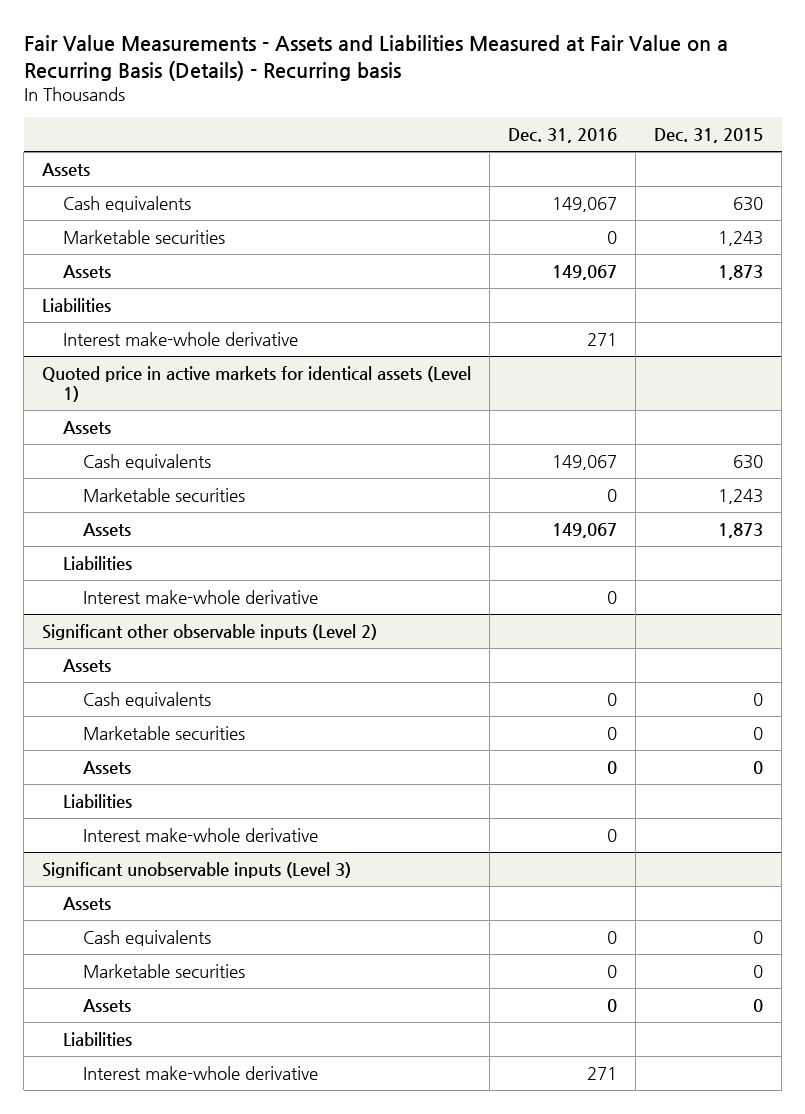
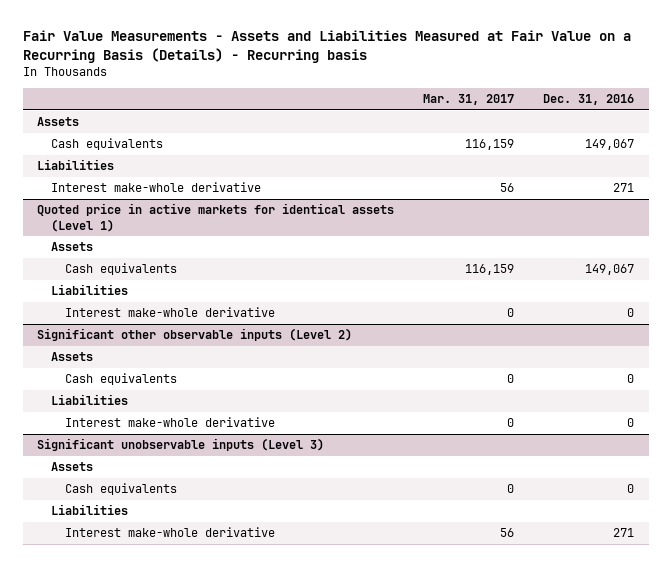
[654,128,764,144] Dec. 31, 2015 -> none
none -> [423,93,515,105] Mar. 31, 2017
[62,229,225,244] Marketable securities -> none
[62,264,111,278] Assets -> none
[82,487,245,502] Marketable securities -> none
[82,522,131,536] Assets -> none
[82,725,245,740] Marketable securities -> none
[82,760,131,774] Assets -> none
[82,963,245,978] Marketable securities -> none
[82,998,131,1012] Assets -> none

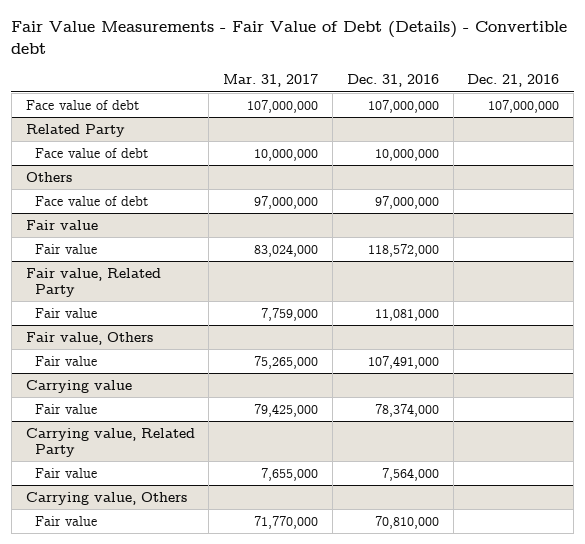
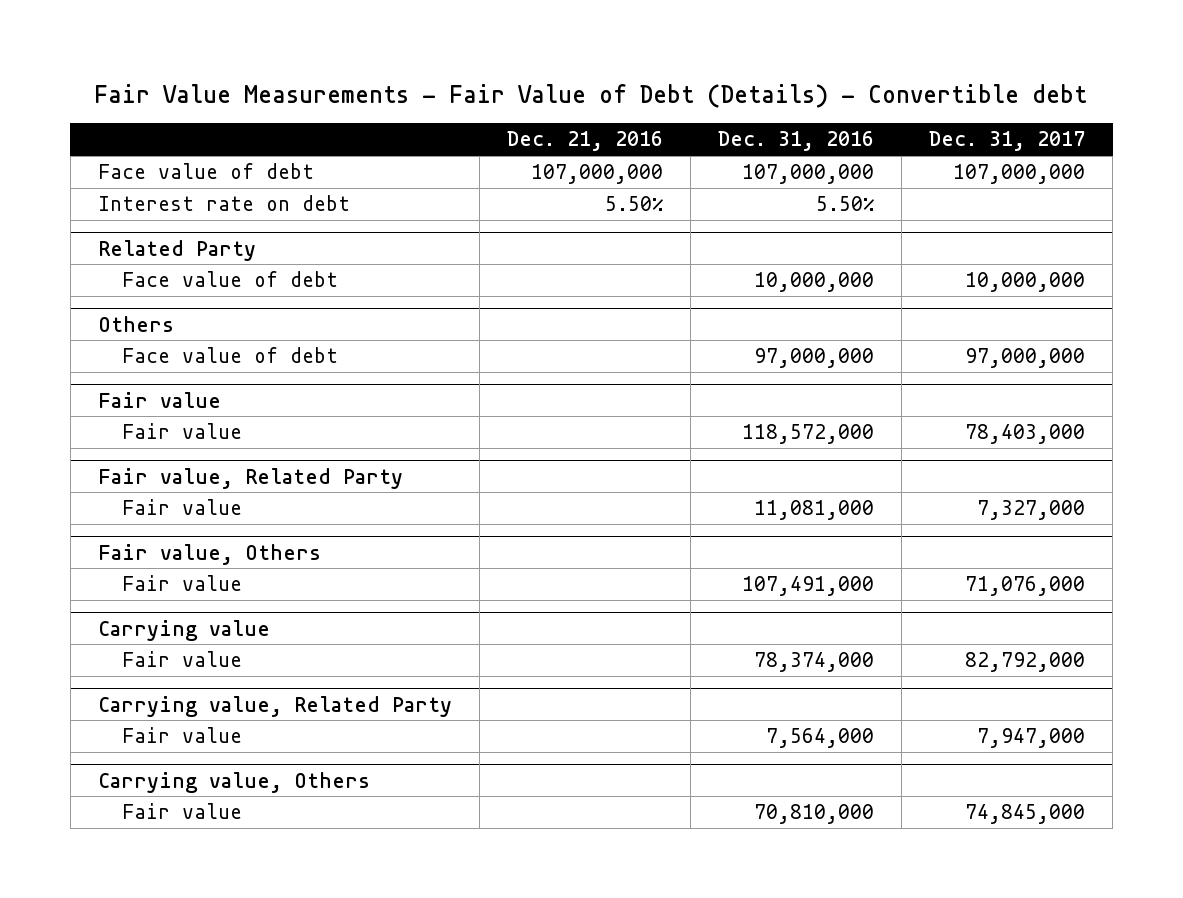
[223,74,319,88] Mar. 31, 2017 -> none
none -> [929,131,1086,152] Dec. 31, 2017
none -> [97,195,350,212] Interest rate on debt

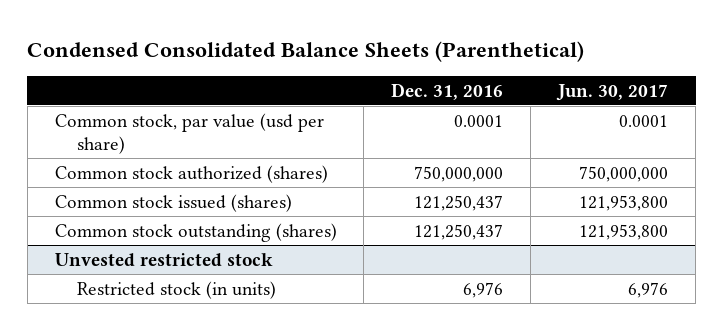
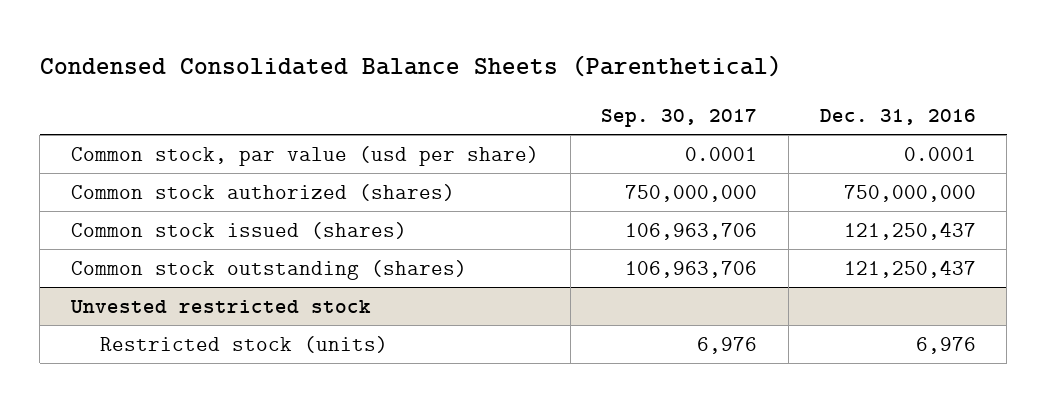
[556,83,669,101] Jun. 30, 2017 -> none
none -> [601,108,758,127] Sep. 30, 2017
[76,280,276,299] Restricted stock (in units) -> [100,335,389,353] Restricted stock (units)

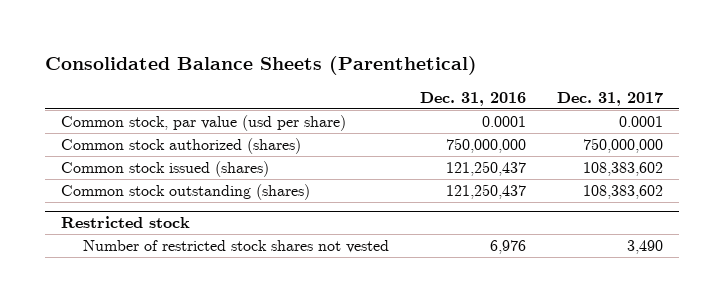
[39,54,782,77] Condensed Consolidated Balance Sheets (Parenthetical) -> [45,55,478,75] Consolidated Balance Sheets (Parenthetical)
[601,108,758,127] Sep. 30, 2017 -> none
none -> [557,91,664,106] Dec. 31, 2017
[69,299,371,313] Unvested restricted stock -> [60,216,190,229] Restricted stock
[100,335,389,353] Restricted stock (units) -> [83,239,390,253] Number of restricted stock shares not vested

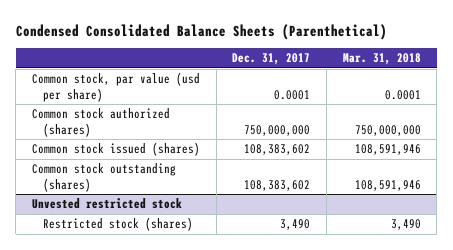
[45,55,478,75] Consolidated Balance Sheets (Parenthetical) -> [15,23,387,40] Condensed Consolidated Balance Sheets (Parenthetical)
[420,91,527,106] Dec. 31, 2016 -> none
none -> [342,53,421,66] Mar. 31, 2018
[60,216,190,229] Restricted stock -> [32,198,183,210] Unvested restricted stock
[83,239,390,253] Number of restricted stock shares not vested -> [43,217,194,232] Restricted stock (shares)

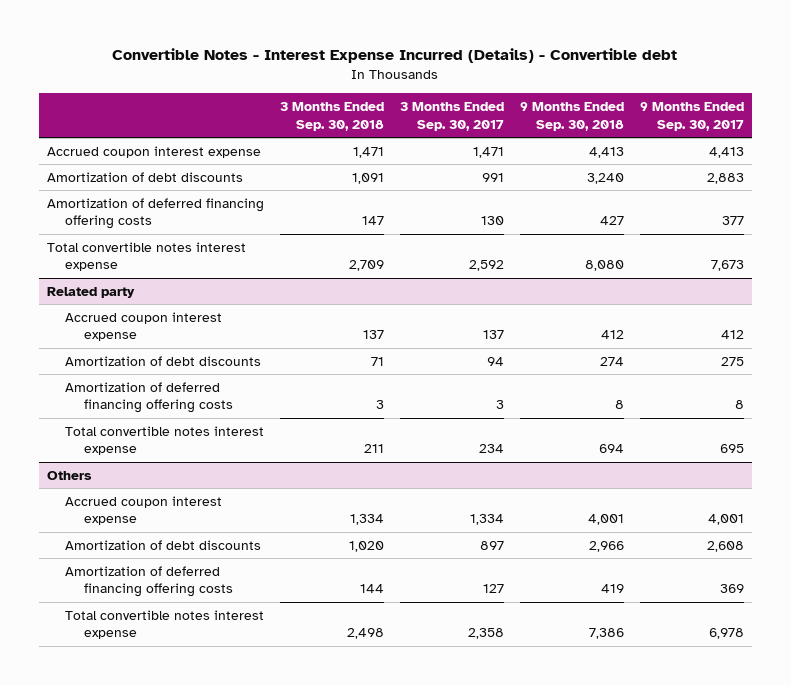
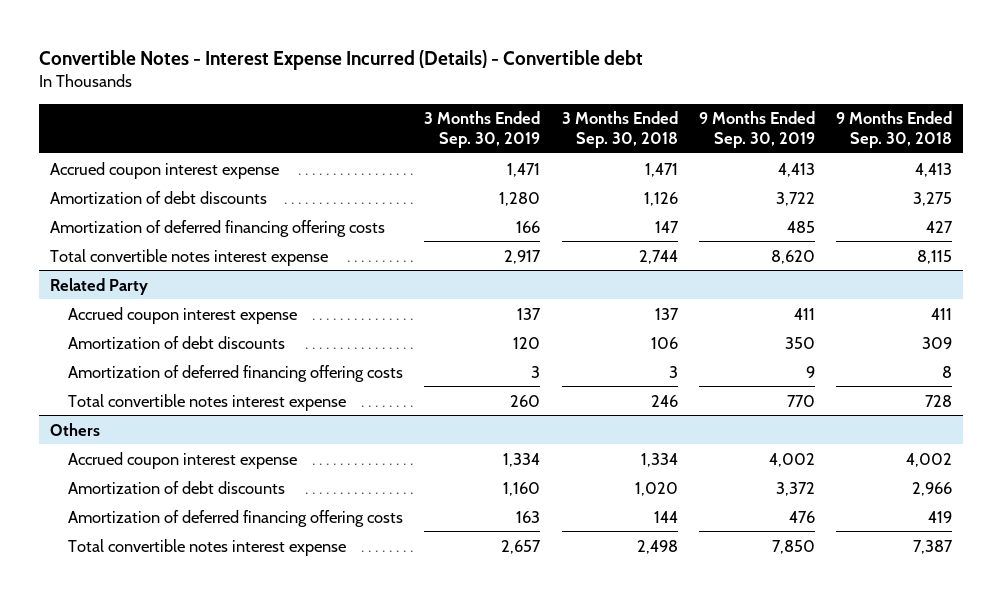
[400,102,505,131] 3 Months Ended Sep. 30, 2017 -> none
[639,102,744,131] 9 Months Ended Sep. 30, 2017 -> none
none -> [424,111,541,148] 3 Months Ended Sep. 30, 2019
none -> [698,111,815,148] 9 Months Ended Sep. 30, 2019
[352,172,385,184] 1,091 -> [643,191,678,206] 1,126
[587,172,625,184] 3,240 -> [913,191,953,206] 3,275
[349,260,385,272] 2,709 -> [638,249,678,264] 2,744
[585,260,625,272] 8,080 -> [917,249,953,264] 8,115
[46,286,135,298] Related party -> [49,277,148,295] Related Party
[601,330,625,340] 412 -> [931,307,953,320] 411
[371,356,385,366] 71 -> [650,336,678,349] 106
[600,356,625,366] 274 -> [922,336,953,349] 309
[364,444,385,454] 211 -> [650,394,678,407] 246
[599,444,625,454] 694 -> [925,394,953,407] 728
[588,514,625,526] 4,001 -> [906,452,953,467] 4,002
[589,628,625,640] 7,386 -> [913,539,954,554] 7,387

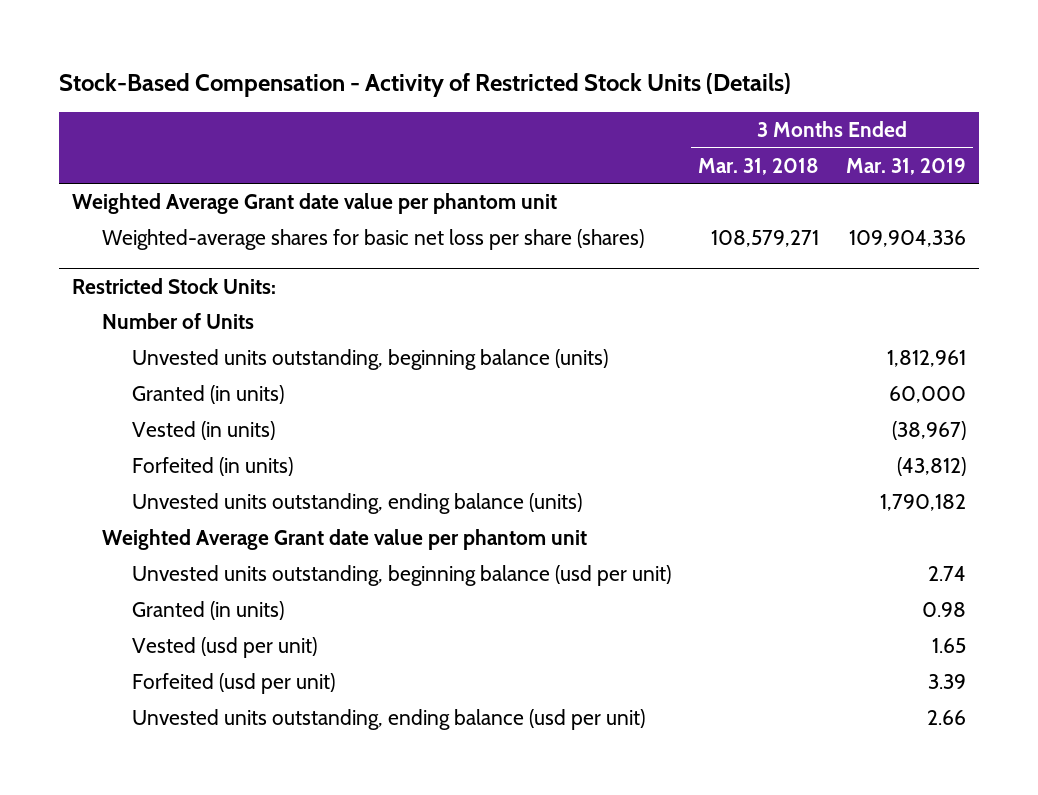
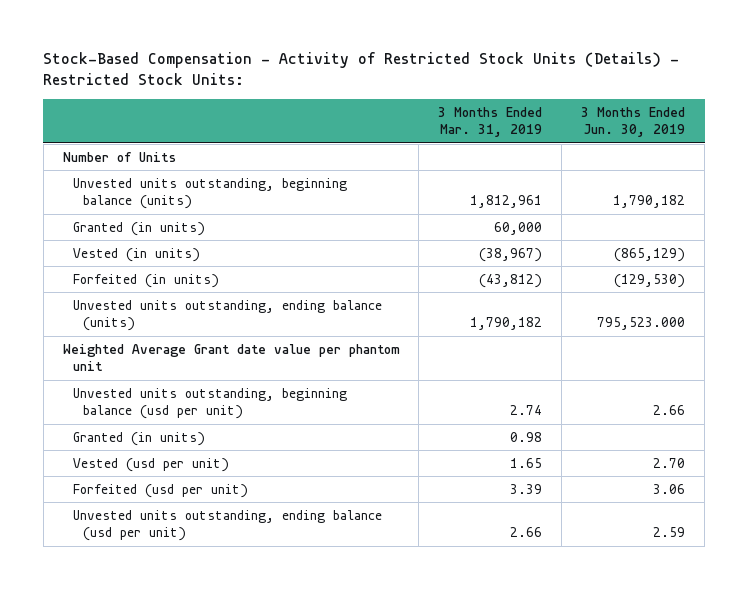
[58,73,791,98] Stock-Based Compensation - Activity of Restricted Stock Units (Details) -> [43,52,680,86] Stock-Based Compensation - Activity of Restricted Stock Units (Details) - Restricted Stock Units:
[698,157,820,175] Mar. 31, 2018 -> none
none -> [581,106,686,138] 3 Months Ended Jun. 30, 2019
[72,193,558,215] Weighted Average Grant date value per phantom unit -> none
[102,229,645,251] Weighted-average shares for basic net loss per share (shares) -> none
[72,277,277,294] Restricted Stock Units: -> none

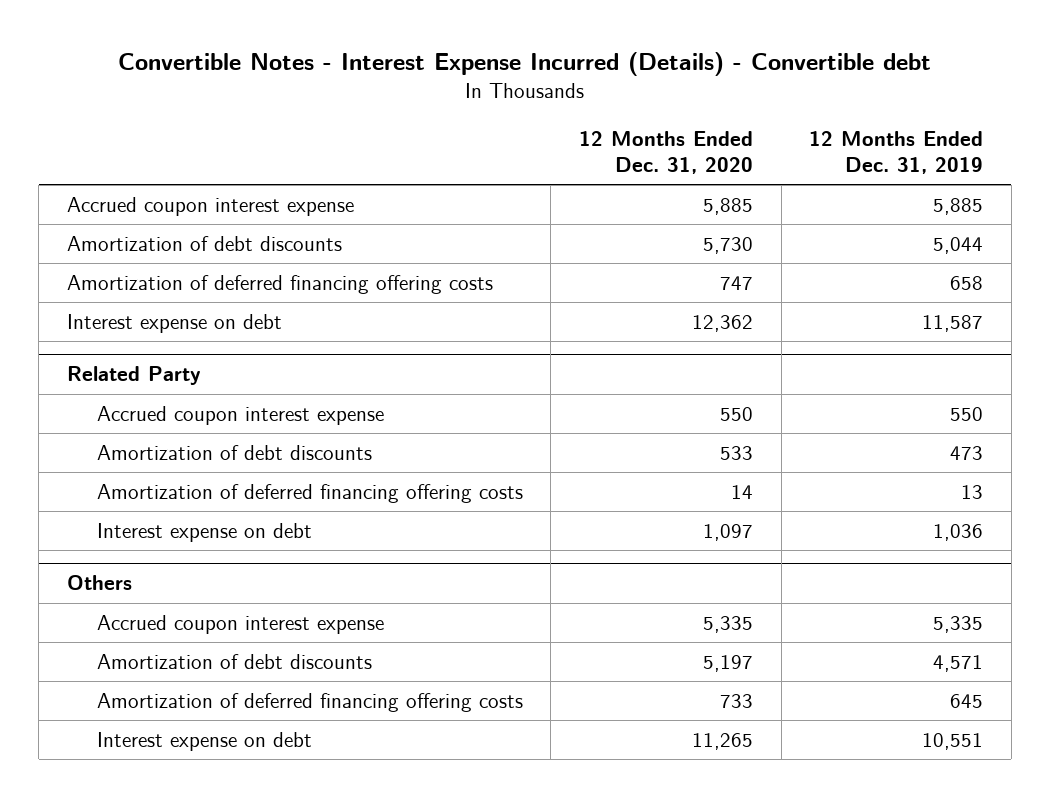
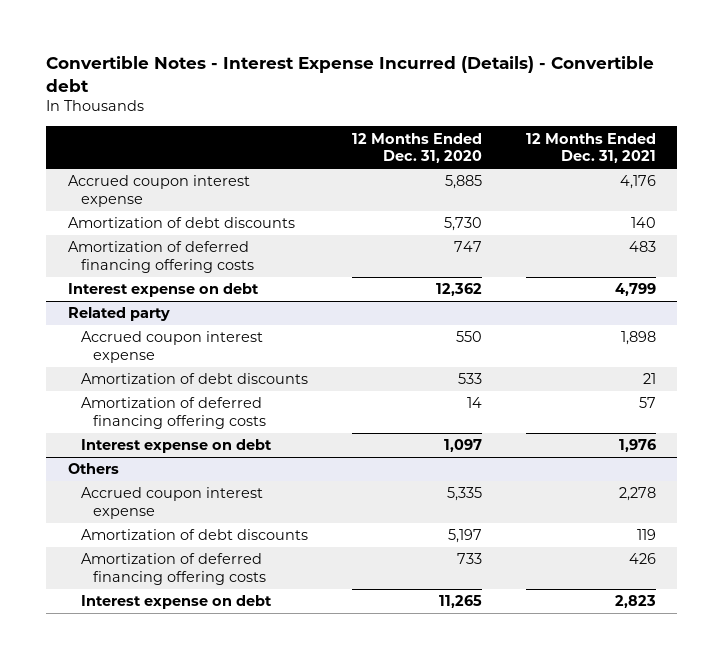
[809,130,984,174] 12 Months Ended Dec. 31, 2019 -> none
none -> [525,132,656,164] 12 Months Ended Dec. 31, 2021
[66,366,201,386] Related Party -> [67,307,170,322] Related party

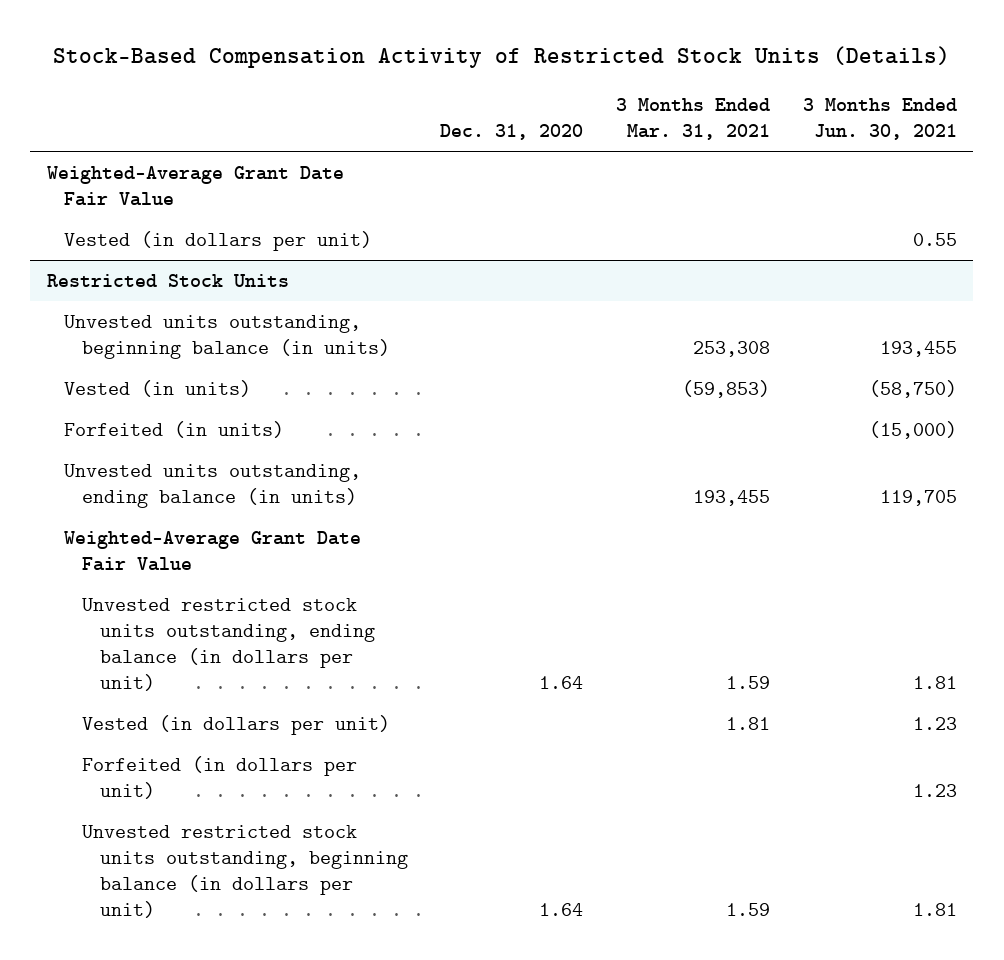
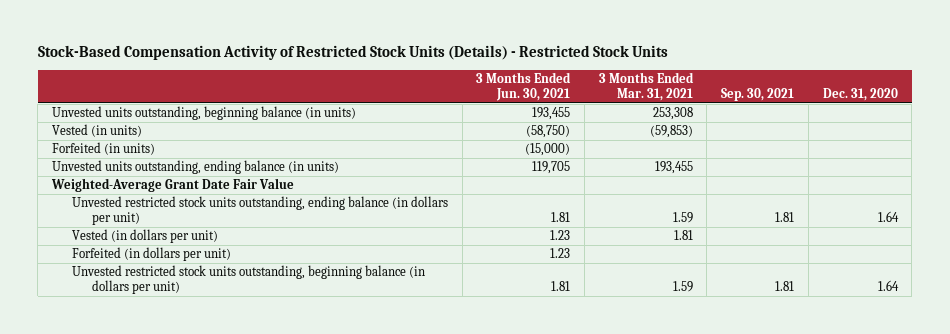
[52,46,950,69] Stock-Based Compensation Activity of Restricted Stock Units (Details) -> [37,45,668,61] Stock-Based Compensation Activity of Restricted Stock Units (Details) - Restricted Stock Units
none -> [721,87,795,101] Sep. 30, 2021
[46,166,344,206] Weighted-Average Grant Date Fair Value -> none
[64,231,373,252] Vested (in dollars per unit) -> none
[46,274,289,288] Restricted Stock Units -> none

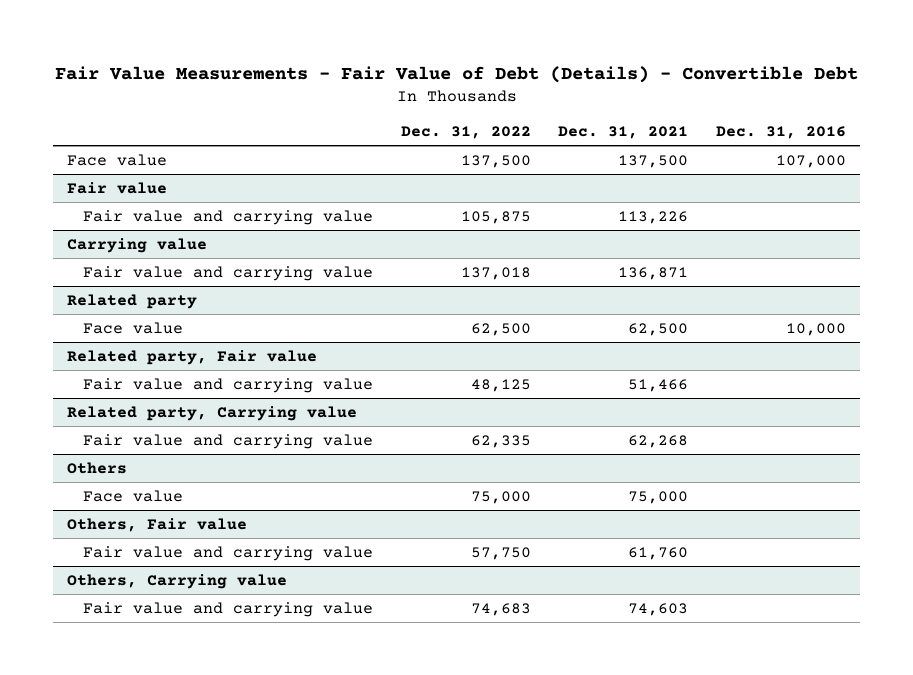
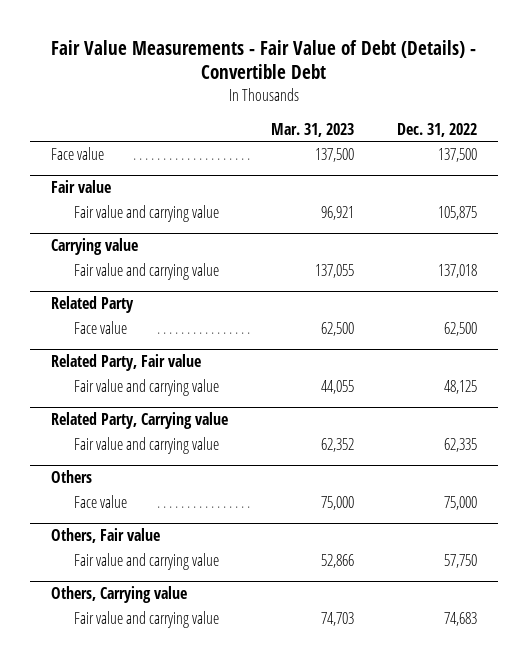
[558,125,689,139] Dec. 31, 2021 -> none
[716,125,847,139] Dec. 31, 2016 -> none
none -> [271,123,355,138] Mar. 31, 2023
[66,293,197,309] Related party -> [51,296,135,314] Related Party
[66,349,317,365] Related party, Fair value -> [51,354,202,372] Related Party, Fair value
[66,405,357,421] Related party, Carrying value -> [51,412,229,430] Related Party, Carrying value

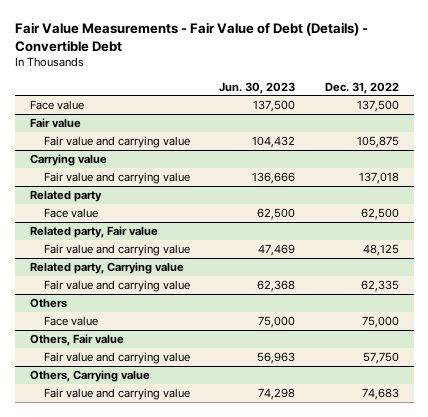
[271,123,355,138] Mar. 31, 2023 -> none
none -> [219,81,296,94] Jun. 30, 2023
[51,296,135,314] Related Party -> [29,189,102,202] Related party
[51,354,202,372] Related Party, Fair value -> [29,225,158,238] Related party, Fair value
[51,412,229,430] Related Party, Carrying value -> [29,261,184,274] Related party, Carrying value

